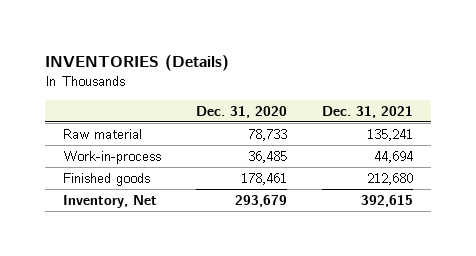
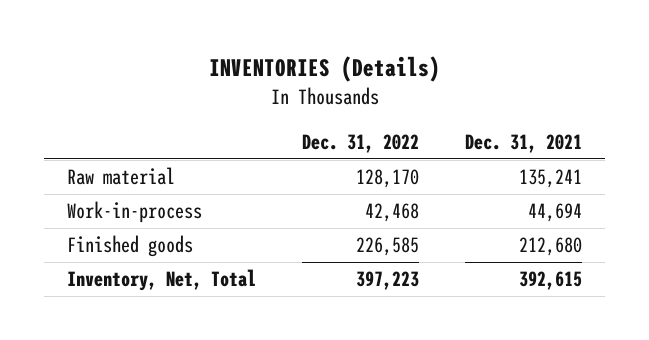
[195,105,287,118] Dec. 31, 2020 -> none
none -> [302,134,420,154] Dec. 31, 2022
[62,194,157,208] Inventory, Net -> [67,269,257,292] Inventory, Net, Total

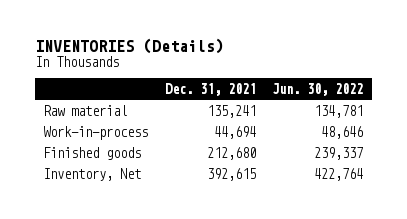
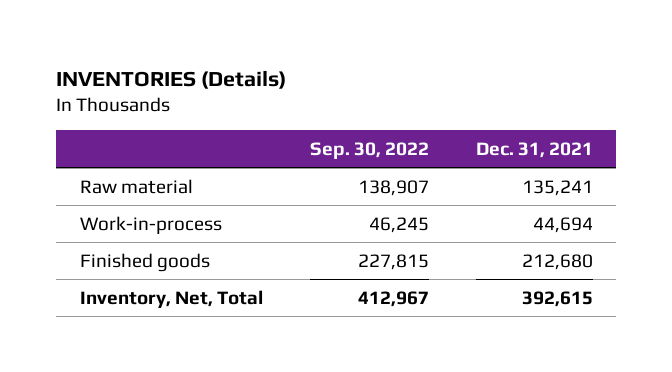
[272,82,364,96] Jun. 30, 2022 -> none
none -> [309,141,429,159] Sep. 30, 2022
[43,167,142,181] Inventory, Net -> [79,289,263,308] Inventory, Net, Total

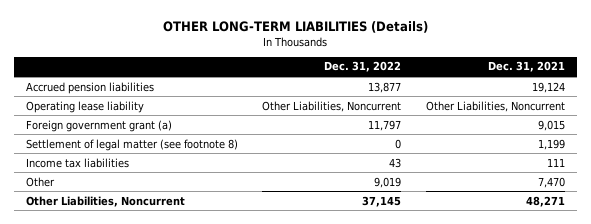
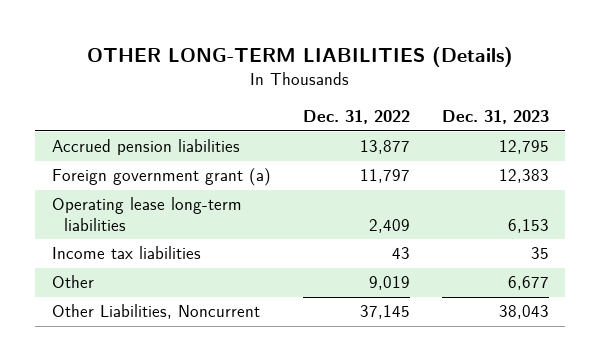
[487,61,565,73] Dec. 31, 2021 -> none
none -> [442,110,550,125] Dec. 31, 2023
[26,100,145,113] Operating lease liability -> none
[26,138,239,151] Settlement of legal matter (see footnote 8) -> none
none -> [51,197,242,231] Operating lease long-term liabilities

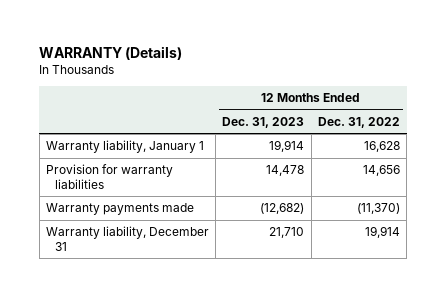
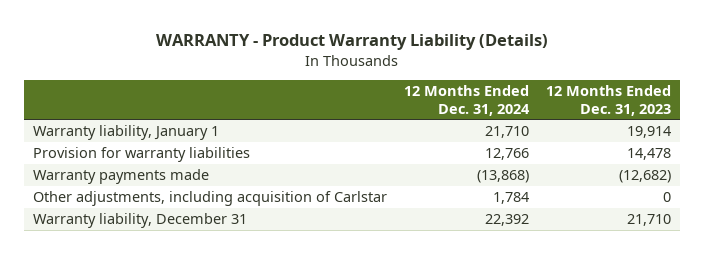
[39,45,183,60] WARRANTY (Details) -> [156,34,549,51] WARRANTY - Product Warranty Liability (Details)
[317,116,400,128] Dec. 31, 2022 -> none
none -> [404,85,531,116] 12 Months Ended Dec. 31, 2024
none -> [32,190,387,206] Other adjustments, including acquisition of Carlstar

